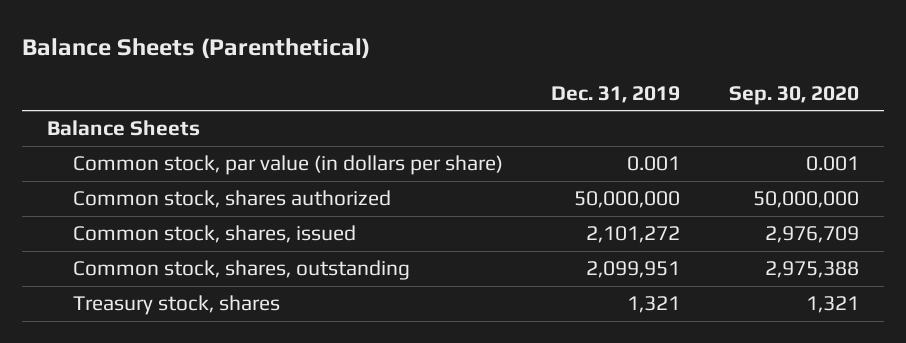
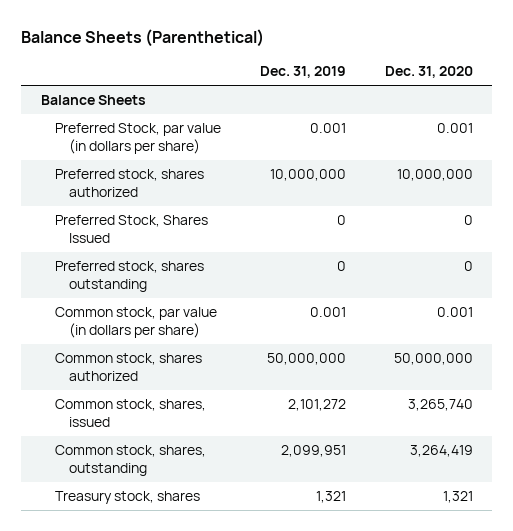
[729,85,860,105] Sep. 30, 2020 -> none
none -> [384,66,473,79] Dec. 31, 2020
none -> [54,123,221,154] Preferred Stock, par value (in dollars per share)
none -> [54,169,204,197] Preferred stock, shares authorized
none -> [54,215,208,243] Preferred Stock, Shares Issued
none -> [54,261,204,292] Preferred stock, shares outstanding

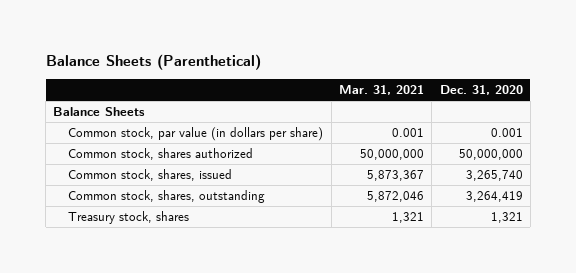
[259,66,346,79] Dec. 31, 2019 -> none
none -> [339,85,425,96] Mar. 31, 2021
[54,123,221,154] Preferred Stock, par value (in dollars per share) -> none
[54,169,204,197] Preferred stock, shares authorized -> none
[54,215,208,243] Preferred Stock, Shares Issued -> none
[54,261,204,292] Preferred stock, shares outstanding -> none

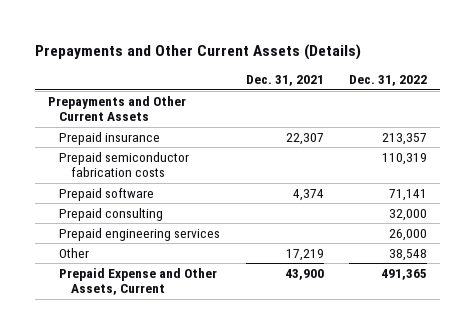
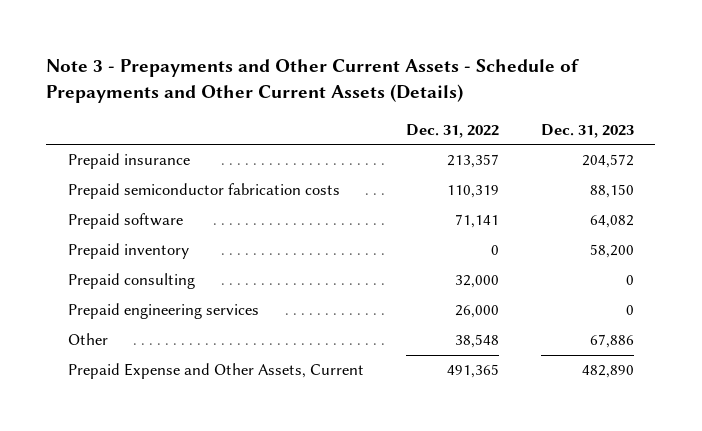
[35,43,362,60] Prepayments and Other Current Assets (Details) -> [46,59,580,103] Note 3 - Prepayments and Other Current Assets - Schedule of Prepayments and Other Current Assets (Details)
[245,75,324,87] Dec. 31, 2021 -> none
none -> [541,123,635,138] Dec. 31, 2023
[47,95,186,122] Prepayments and Other Current Assets -> none
none -> [67,243,189,260] Prepaid inventory

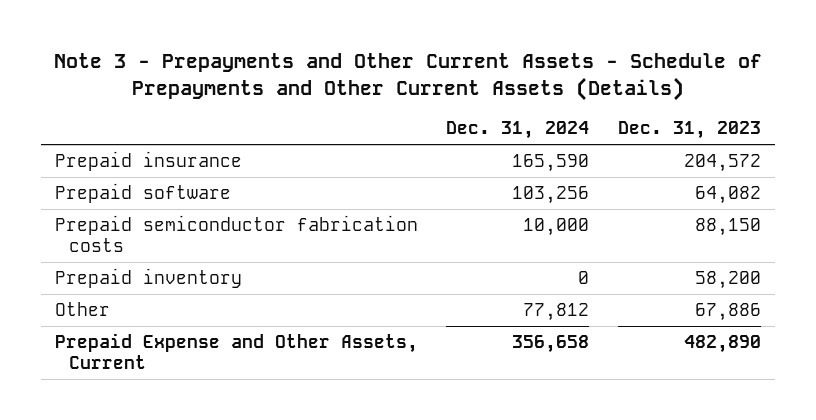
[405,123,499,138] Dec. 31, 2022 -> none
none -> [446,121,590,140] Dec. 31, 2024
[67,183,340,200] Prepaid semiconductor fabrication costs -> [55,215,419,252] Prepaid semiconductor fabrication costs
[67,273,195,290] Prepaid consulting -> none
[67,303,259,320] Prepaid engineering services -> none

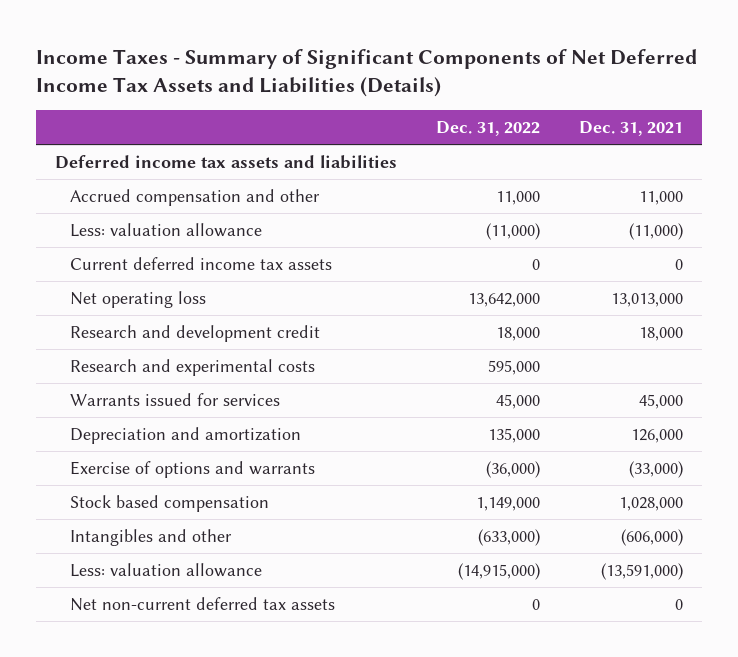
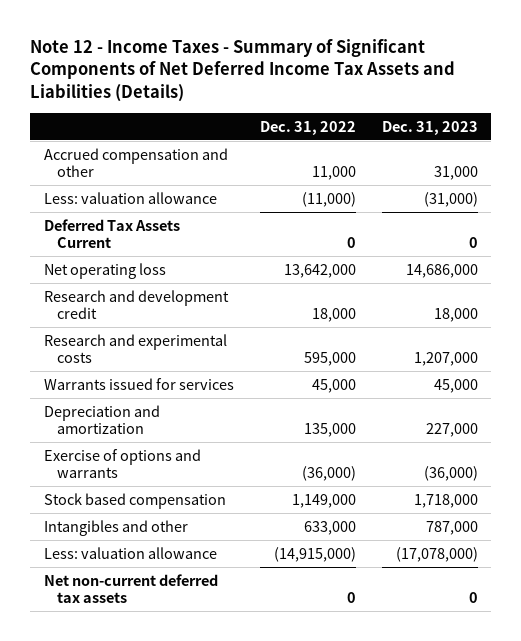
[35,48,697,98] Income Taxes - Summary of Significant Components of Net Deferred Income Tax Assets and Liabilities (Details) -> [30,38,456,103] Note 12 - Income Taxes - Summary of Significant Components of Net Deferred Income Tax Assets and Liabilities (Details)
[578,121,683,137] Dec. 31, 2021 -> none
none -> [381,120,478,135] Dec. 31, 2023
[55,154,398,169] Deferred income tax assets and liabilities -> none
[70,256,333,270] Current deferred income tax assets -> [43,218,180,248] Deferred Tax Assets Current
[478,528,541,546] (633,000) -> [303,520,356,535] 633,000

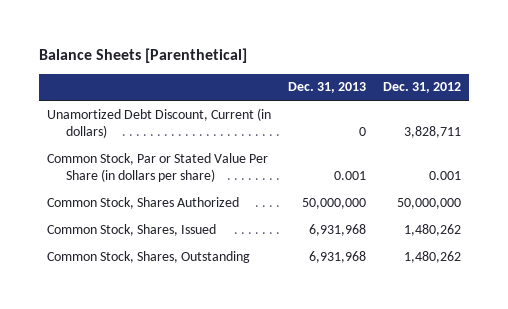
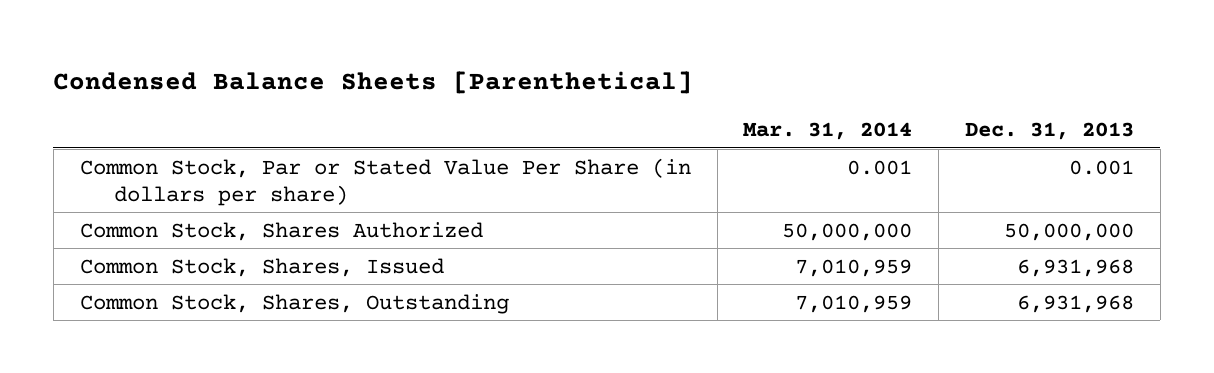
[38,47,247,63] Balance Sheets [Parenthetical] -> [53,70,694,94] Condensed Balance Sheets [Parenthetical]
[382,82,461,94] Dec. 31, 2012 -> none
none -> [743,121,913,140] Mar. 31, 2014
[47,107,272,139] Unamortized Debt Discount, Current (in dollars) -> none

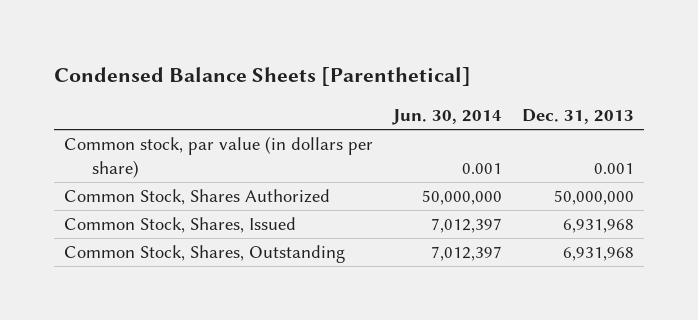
[743,121,913,140] Mar. 31, 2014 -> none
none -> [391,109,502,126] Jun. 30, 2014
[79,157,691,206] Common Stock, Par or Stated Value Per Share (in dollars per share) -> [63,136,373,178] Common stock, par value (in dollars per share)

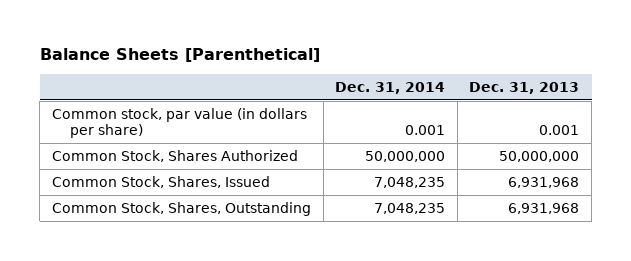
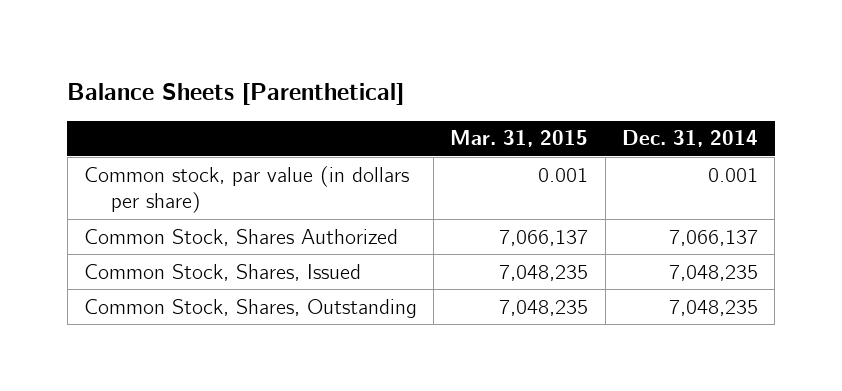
[469,81,580,94] Dec. 31, 2013 -> none
none -> [450,130,589,148] Mar. 31, 2015
[365,150,446,162] 50,000,000 -> [668,229,758,246] 7,066,137

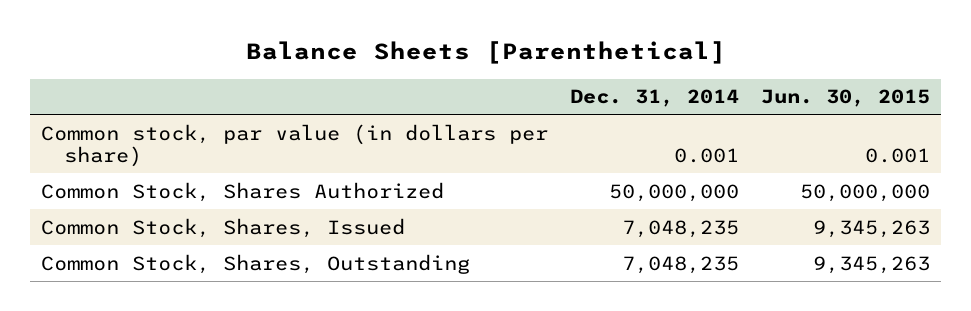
[450,130,589,148] Mar. 31, 2015 -> none
none -> [761,89,931,108] Jun. 30, 2015
[668,229,758,246] 7,066,137 -> [609,183,740,202] 50,000,000

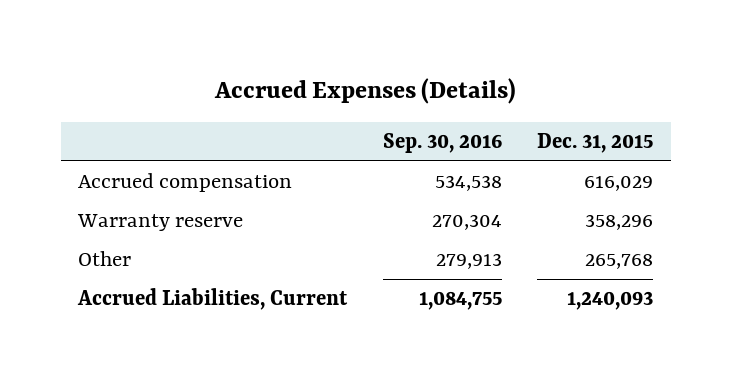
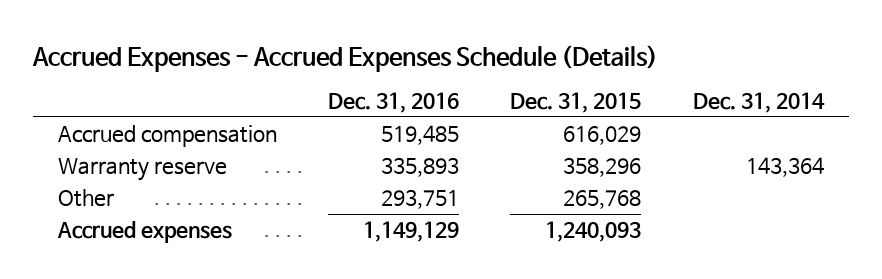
[213,77,516,104] Accrued Expenses (Details) -> [31,44,658,72] Accrued Expenses - Accrued Expenses Schedule (Details)
[382,133,502,154] Sep. 30, 2016 -> none
none -> [328,92,460,114] Dec. 31, 2016
none -> [692,92,825,114] Dec. 31, 2014
[77,288,349,311] Accrued Liabilities, Current -> [57,221,233,244] Accrued expenses

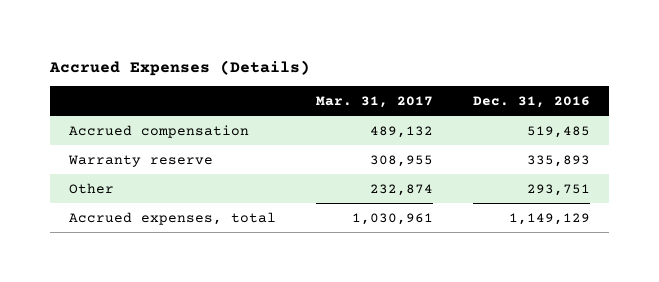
[31,44,658,72] Accrued Expenses - Accrued Expenses Schedule (Details) -> [48,59,310,76] Accrued Expenses (Details)
[510,92,642,114] Dec. 31, 2015 -> none
[692,92,825,114] Dec. 31, 2014 -> none
none -> [315,95,433,108] Mar. 31, 2017
[57,221,233,244] Accrued expenses -> [69,211,277,225] Accrued expenses, total

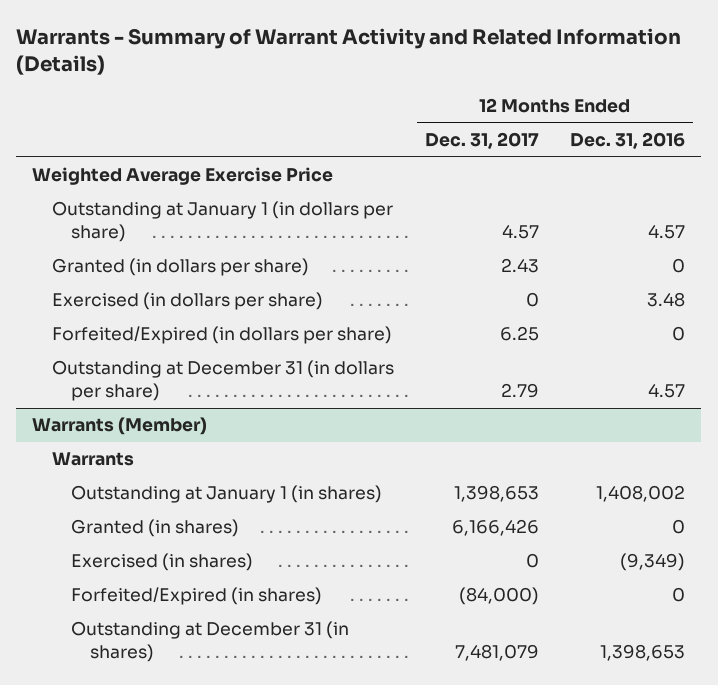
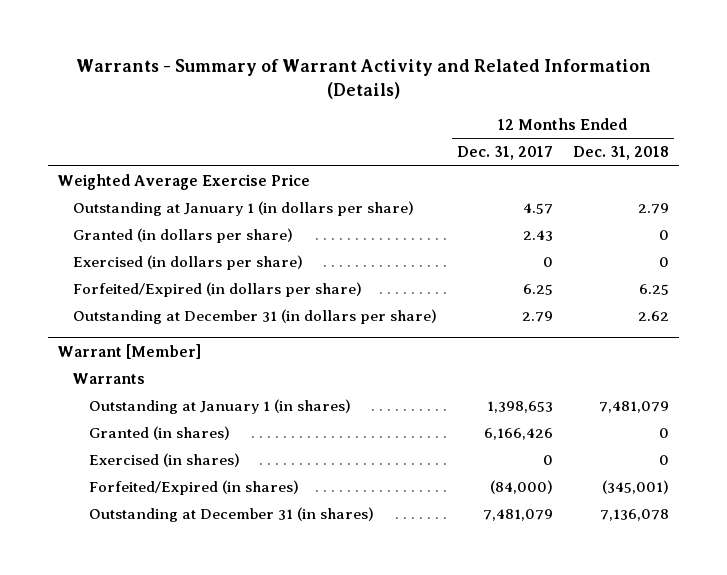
[570,132,686,150] Dec. 31, 2016 -> none
none -> [573,146,670,161] Dec. 31, 2018
[32,417,208,436] Warrants (Member) -> [57,343,201,359] Warrant [Member]

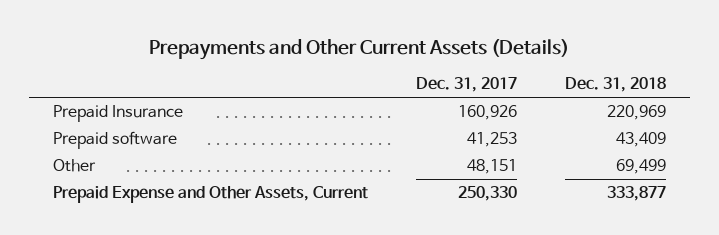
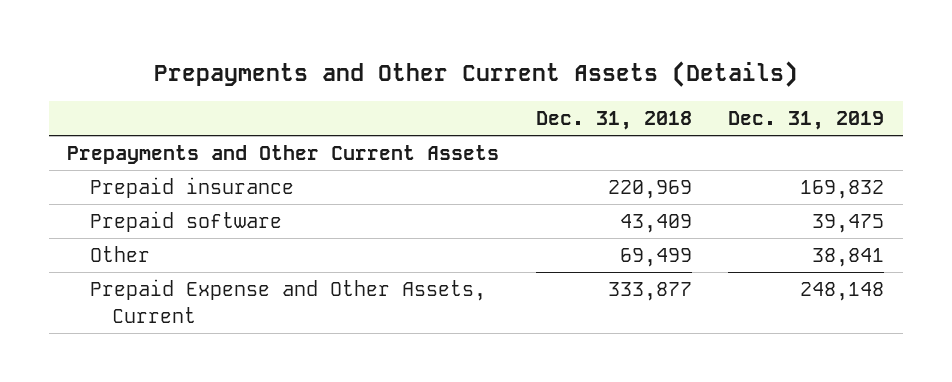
[415,77,517,93] Dec. 31, 2017 -> none
none -> [728,111,885,131] Dec. 31, 2019
none -> [67,145,500,165] Prepayments and Other Current Assets
[52,105,183,123] Prepaid Insurance -> [89,177,294,199] Prepaid insurance

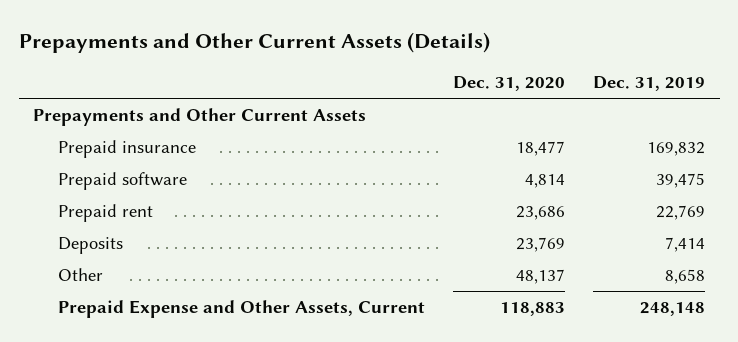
[535,111,692,131] Dec. 31, 2018 -> none
none -> [453,76,566,92] Dec. 31, 2020
none -> [58,203,154,222] Prepaid rent
none -> [58,236,124,254] Deposits
[812,248,885,268] 38,841 -> [665,268,706,284] 8,658

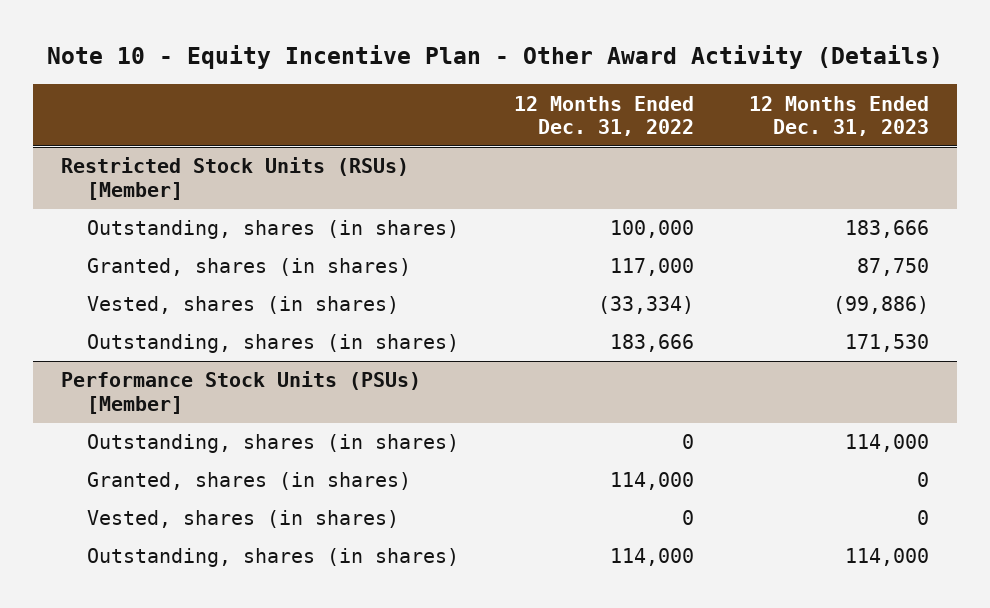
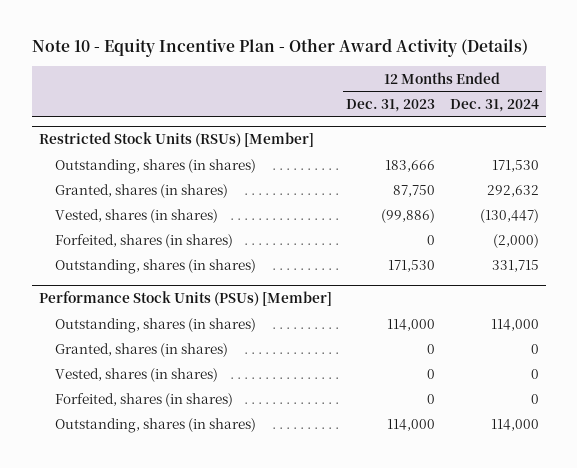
[513,95,694,137] 12 Months Ended Dec. 31, 2022 -> none
none -> [449,99,539,113] Dec. 31, 2024
none -> [55,233,234,248] Forfeited, shares (in shares)
none -> [55,392,234,407] Forfeited, shares (in shares)

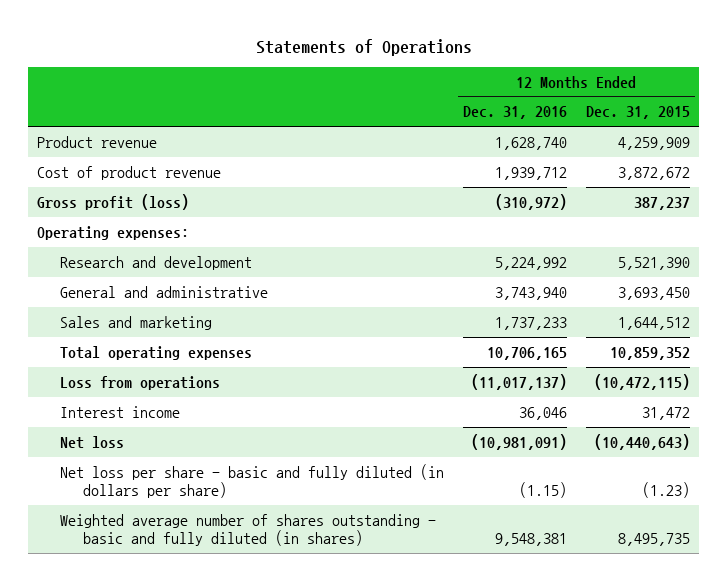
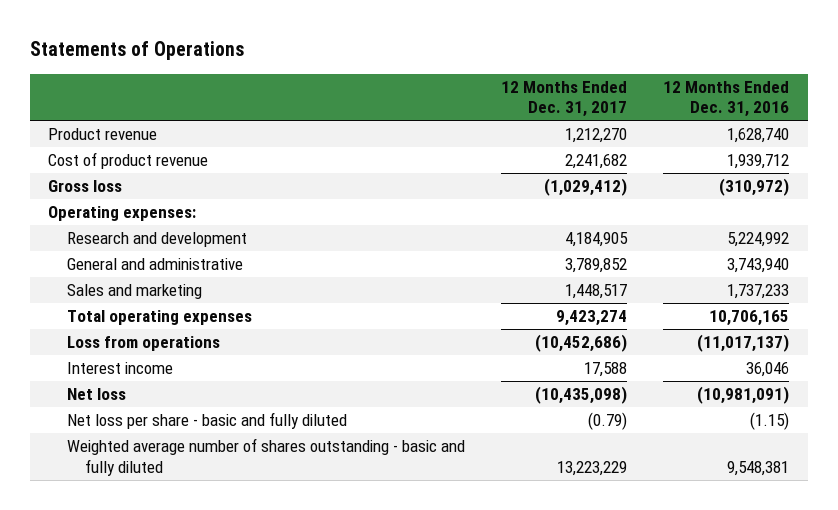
[585,106,690,120] Dec. 31, 2015 -> none
none -> [501,80,628,118] 12 Months Ended Dec. 31, 2017
[37,193,190,210] Gross profit (loss) -> [48,179,123,192] Gross loss
[59,463,444,499] Net loss per share - basic and fully diluted (in dollars per share) -> [66,411,347,429] Net loss per share - basic and fully diluted
[59,513,436,547] Weighted average number of shares outstanding - basic and fully diluted (in shares) -> [66,437,465,476] Weighted average number of shares outstanding - basic and fully diluted

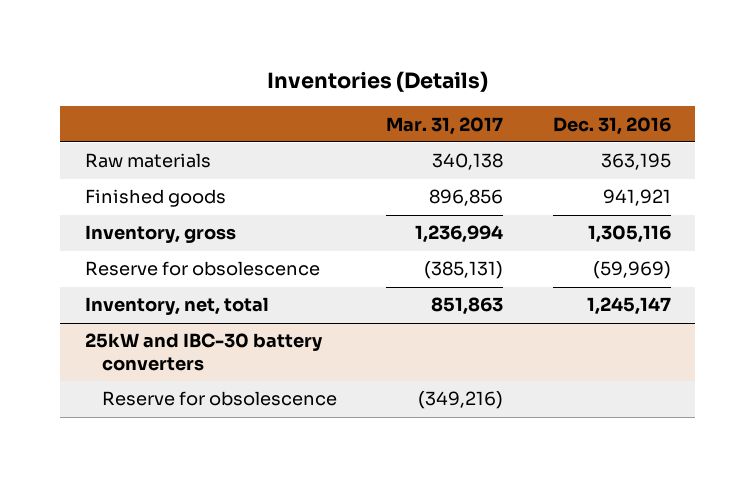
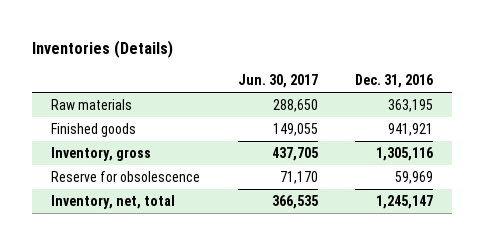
[386,116,504,135] Mar. 31, 2017 -> none
none -> [237,74,318,89] Jun. 30, 2017
[592,261,671,280] (59,969) -> [395,171,434,185] 59,969
[84,333,323,371] 25kW and IBC-30 battery converters -> none
[101,391,337,407] Reserve for obsolescence -> none

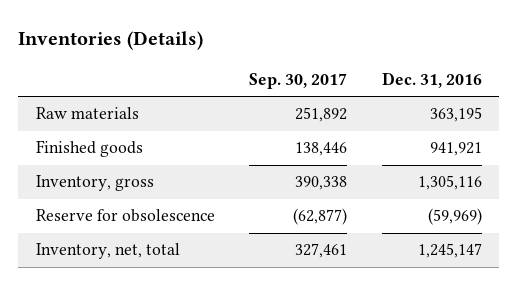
[237,74,318,89] Jun. 30, 2017 -> none
none -> [249,72,348,89] Sep. 30, 2017
[395,171,434,185] 59,969 -> [427,208,482,226] (59,969)

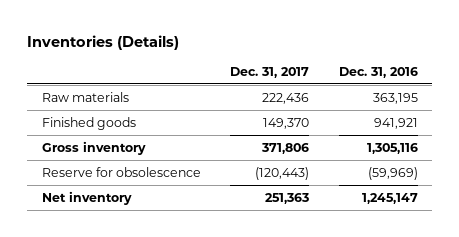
[249,72,348,89] Sep. 30, 2017 -> none
none -> [230,66,310,78] Dec. 31, 2017
[35,175,154,192] Inventory, gross -> [41,140,146,155] Gross inventory
[35,243,180,260] Inventory, net, total -> [41,190,132,205] Net inventory

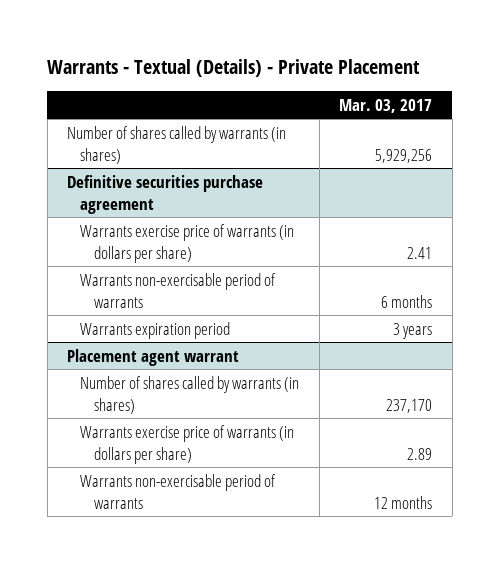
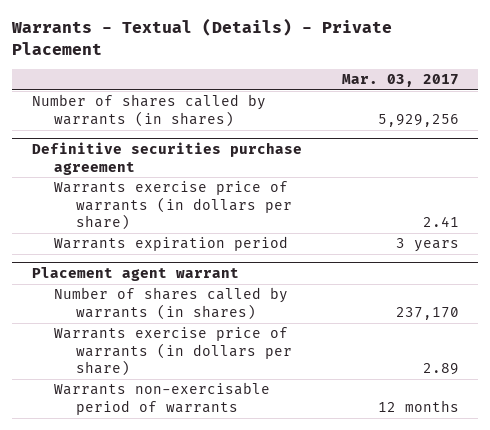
[80,272,277,308] Warrants non-exercisable period of warrants -> none

